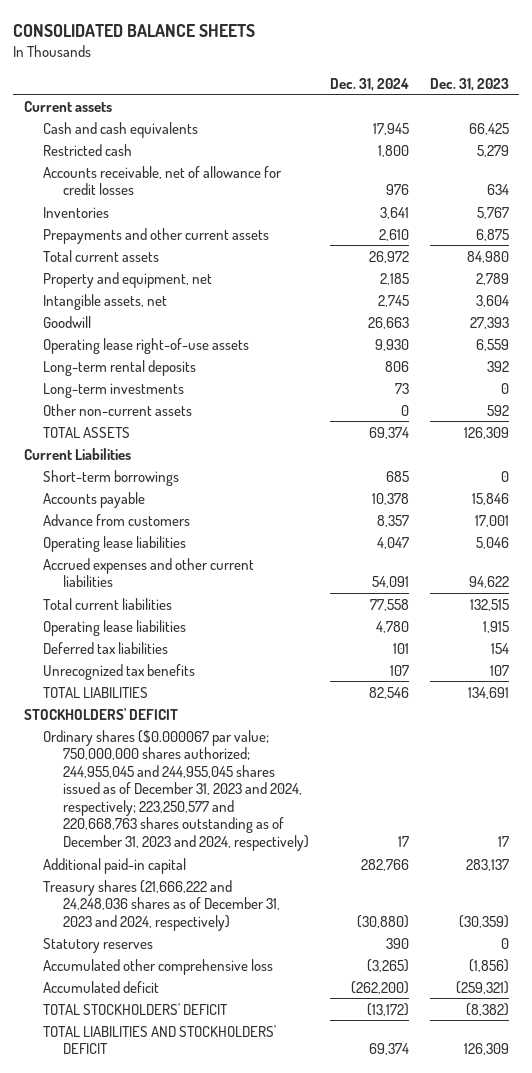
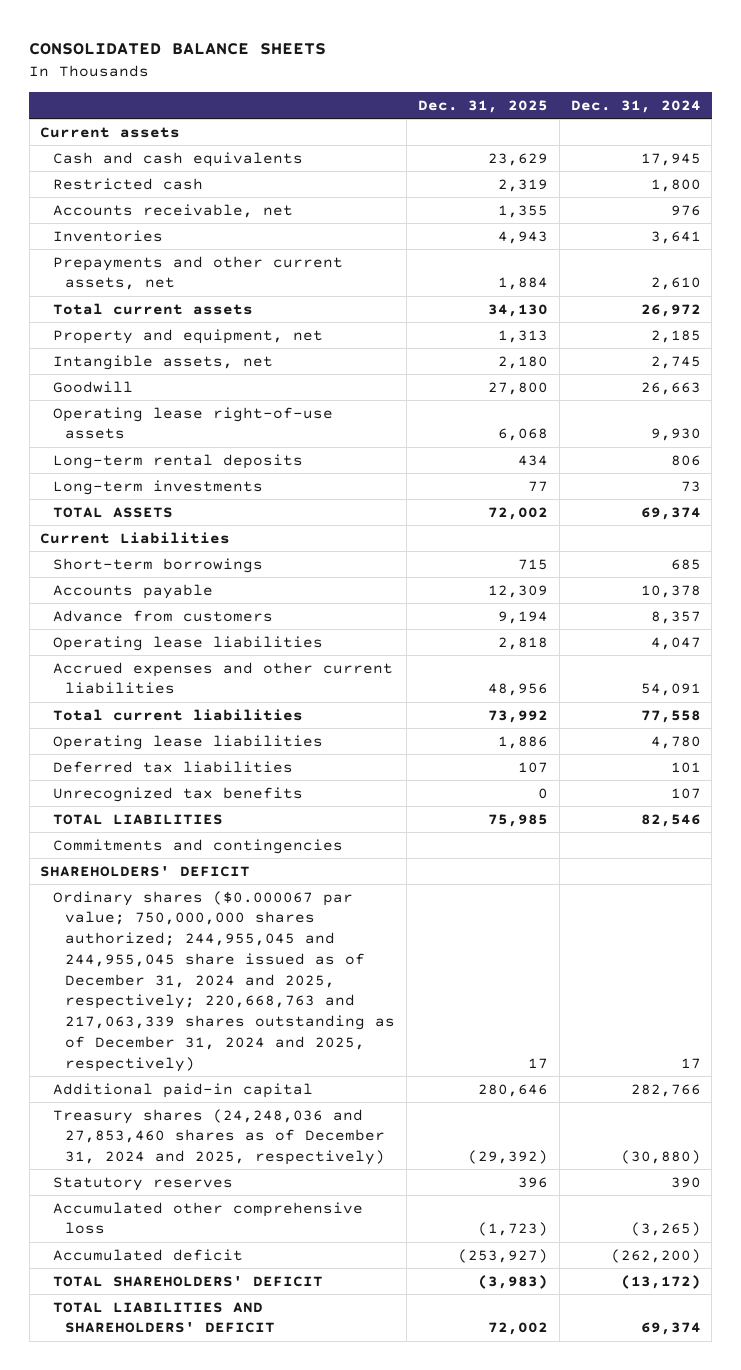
[429,77,509,91] Dec. 31, 2023 -> none
none -> [417,100,548,114] Dec. 31, 2025
[43,165,283,196] Accounts receivable, net of allowance for credit losses -> [52,203,293,218] Accounts receivable, net
[43,227,270,244] Prepayments and other current assets -> [52,255,343,291] Prepayments and other current assets, net
[43,403,193,416] Other non-current assets -> none
none -> [52,838,343,854] Commitments and contingencies
[23,707,178,720] STOCKHOLDERS' DEFICIT -> [40,865,251,877] SHAREHOLDERS' DEFICIT
[43,729,309,852] Ordinary shares ($0.000067 par value; 750,000,000 shares authorized; 244,955,045 and 244,955,045 shares issued as of December 31, 2023 and 2024, respectively; 223,250,577 and 220,668,763 shares outstanding as of December 31, 2023 and 2024, respectively) -> [52,890,396,1072] Ordinary shares ($0.000067 par value; 750,000,000 shares authorized; 244,955,045 and 244,955,045 share issued as of December 31, 2024 and 2025, respectively; 220,668,763 and 217,063,339 shares outstanding as of December 31, 2024 and 2025, respectively)
[43,879,280,931] Treasury shares (21,666,222 and 24,248,036 shares as of December 31, 2023 and 2024, respectively) -> [52,1108,386,1166] Treasury shares (24,248,036 and 27,853,460 shares as of December 31, 2024 and 2025, respectively)
[43,1002,229,1015] TOTAL STOCKHOLDERS' DEFICIT -> [52,1275,323,1287] TOTAL SHAREHOLDERS' DEFICIT
[43,1024,277,1055] TOTAL LIABILITIES AND STOCKHOLDERS' DEFICIT -> [52,1301,276,1334] TOTAL LIABILITIES AND SHAREHOLDERS' DEFICIT

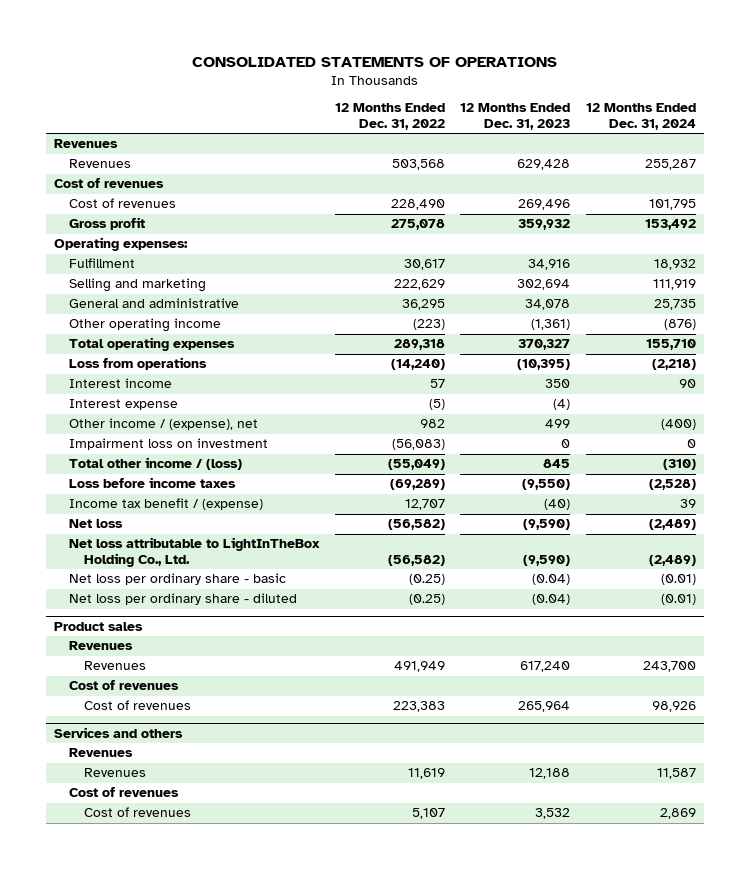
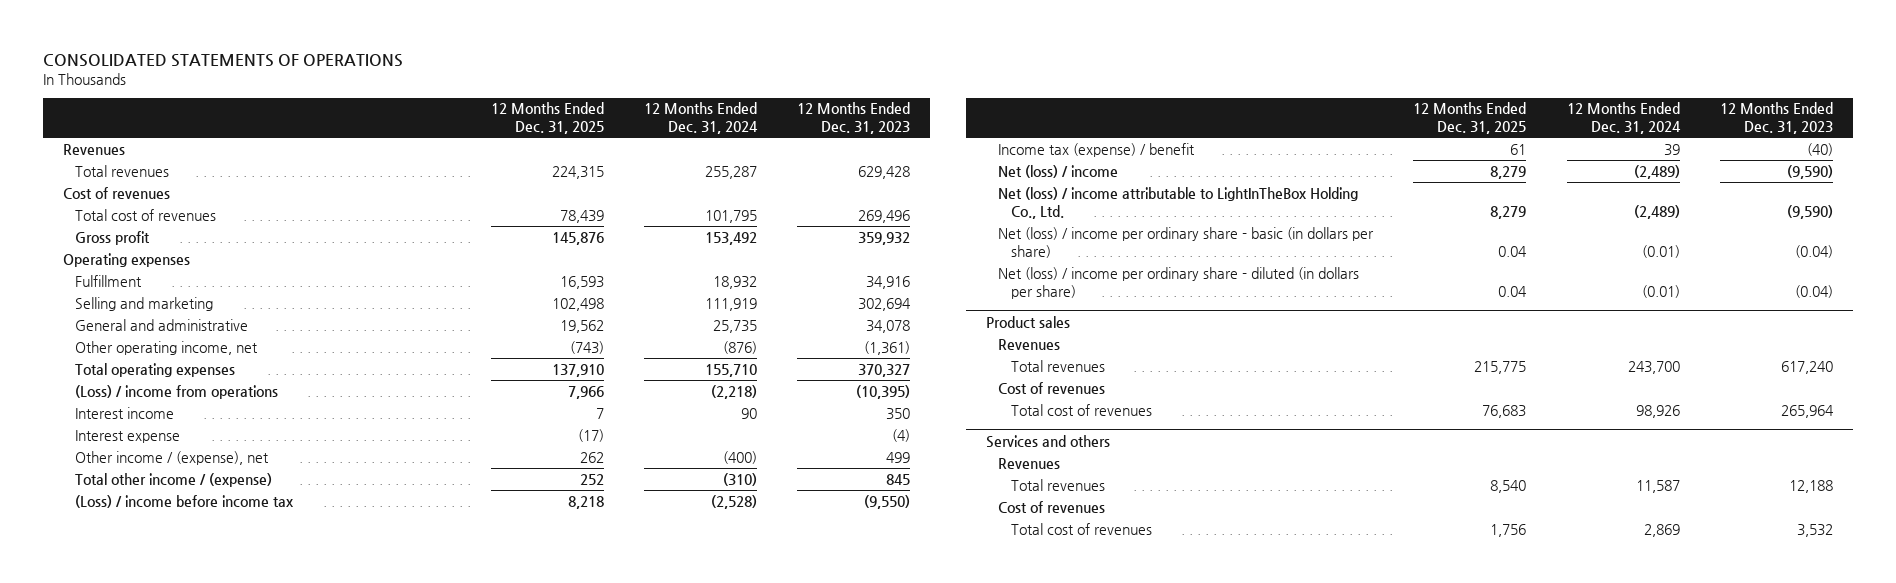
[334,103,445,130] 12 Months Ended Dec. 31, 2022 -> none
none -> [490,102,604,135] 12 Months Ended Dec. 31, 2025
[68,159,131,169] Revenues -> [75,164,170,177] Total revenues
[68,198,176,209] Cost of revenues -> [75,208,217,221] Total cost of revenues
[53,237,188,252] Operating expenses: -> [62,252,190,267] Operating expenses
[68,318,221,333] Other operating income -> [75,340,259,355] Other operating income, net
[68,357,207,371] Loss from operations -> [75,384,279,399] (Loss) / income from operations
[68,438,268,451] Impairment loss on investment -> none
[68,457,242,471] Total other income / (loss) -> [75,472,273,487] Total other income / (expense)
[68,477,236,489] Loss before income taxes -> [75,494,295,508] (Loss) / income before income tax
[68,498,263,511] Income tax benefit / (expense) -> [998,142,1196,157] Income tax (expense) / benefit
[68,519,123,529] Net loss -> [998,164,1119,178] Net (loss) / income
[68,537,320,567] Net loss attributable to LightInTheBox Holding Co., Ltd. -> [998,186,1359,219] Net (loss) / income attributable to LightInTheBox Holding Co., Ltd.
[68,573,286,586] Net loss per ordinary share - basic -> [998,226,1375,258] Net (loss) / income per ordinary share - basic (in dollars per share)
[68,593,297,606] Net loss per ordinary share - diluted -> [998,266,1360,299] Net (loss) / income per ordinary share - diluted (in dollars per share)
[83,661,146,671] Revenues -> [1010,359,1105,372] Total revenues
[83,700,191,711] Cost of revenues -> [1010,403,1152,416] Total cost of revenues
[83,768,146,778] Revenues -> [1010,478,1105,491] Total revenues
[83,807,191,818] Cost of revenues -> [1010,522,1152,535] Total cost of revenues

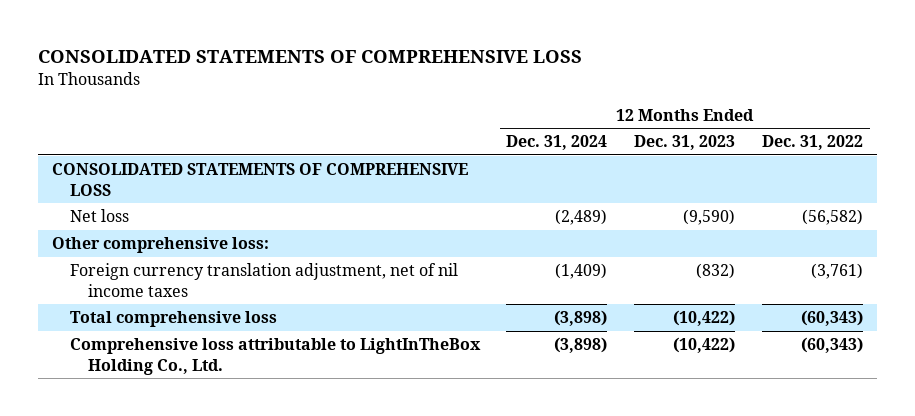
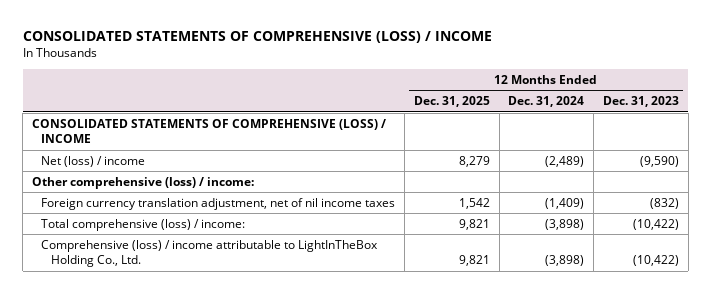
[38,50,583,64] CONSOLIDATED STATEMENTS OF COMPREHENSIVE LOSS -> [22,31,492,44] CONSOLIDATED STATEMENTS OF COMPREHENSIVE (LOSS) / INCOME
[762,135,864,151] Dec. 31, 2022 -> none
none -> [413,96,490,108] Dec. 31, 2025
[51,163,468,196] CONSOLIDATED STATEMENTS OF COMPREHENSIVE LOSS -> [31,118,386,144] CONSOLIDATED STATEMENTS OF COMPREHENSIVE (LOSS) / INCOME
[69,209,129,223] Net loss -> [41,155,146,167] Net (loss) / income
[51,237,269,254] Other comprehensive loss: -> [31,176,254,189] Other comprehensive (loss) / income:
[69,311,277,328] Total comprehensive loss -> [41,218,246,231] Total comprehensive (loss) / income:
[69,338,481,375] Comprehensive loss attributable to LightInTheBox Holding Co., Ltd. -> [41,239,379,268] Comprehensive (loss) / income attributable to LightInTheBox Holding Co., Ltd.

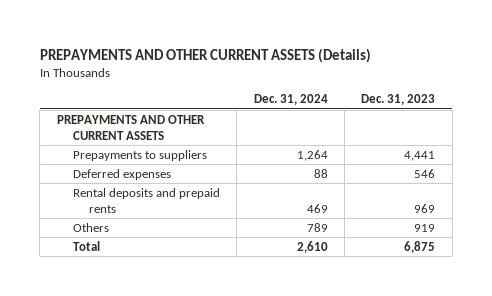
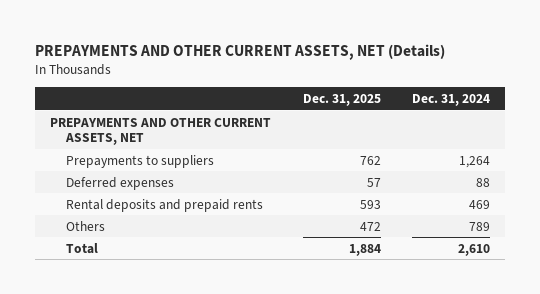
[39,47,371,63] PREPAYMENTS AND OTHER CURRENT ASSETS (Details) -> [34,43,445,60] PREPAYMENTS AND OTHER CURRENT ASSETS, NET (Details)
[361,94,436,106] Dec. 31, 2023 -> none
none -> [302,93,381,106] Dec. 31, 2025
[56,114,205,140] PREPAYMENTS AND OTHER CURRENT ASSETS -> [50,117,272,146] PREPAYMENTS AND OTHER CURRENT ASSETS, NET

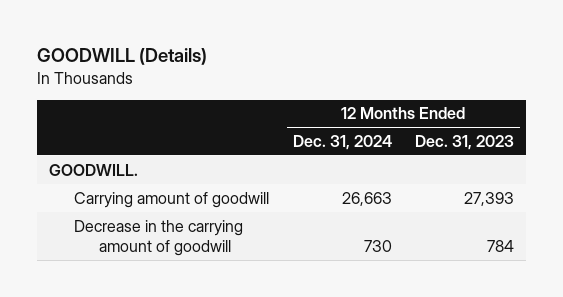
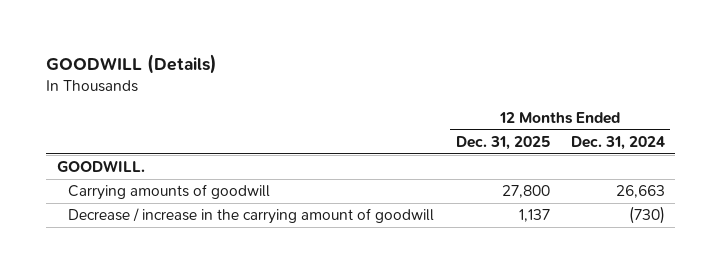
[415,134,515,150] Dec. 31, 2023 -> none
none -> [455,135,550,150] Dec. 31, 2025
[73,191,269,208] Carrying amount of goodwill -> [68,184,271,201] Carrying amounts of goodwill
[73,219,243,256] Decrease in the carrying amount of goodwill -> [68,208,435,225] Decrease / increase in the carrying amount of goodwill
[363,239,392,252] 730 -> [628,206,665,225] (730)

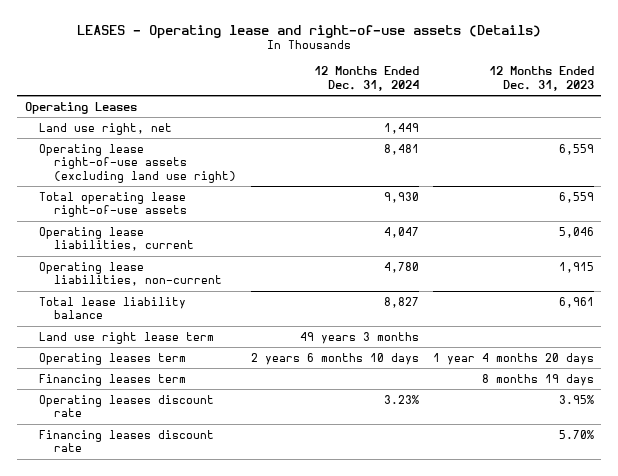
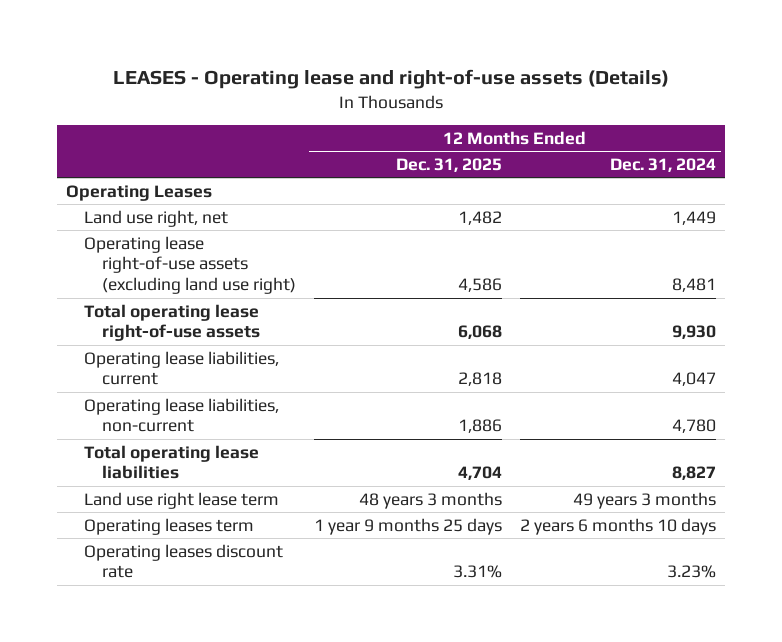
[488,66,594,91] 12 Months Ended Dec. 31, 2023 -> none
none -> [395,158,502,173] Dec. 31, 2025
[39,296,187,320] Total lease liability balance -> [83,444,259,480] Total operating lease liabilities
[39,373,187,386] Financing leases term -> none
[39,429,215,453] Financing leases discount rate -> none

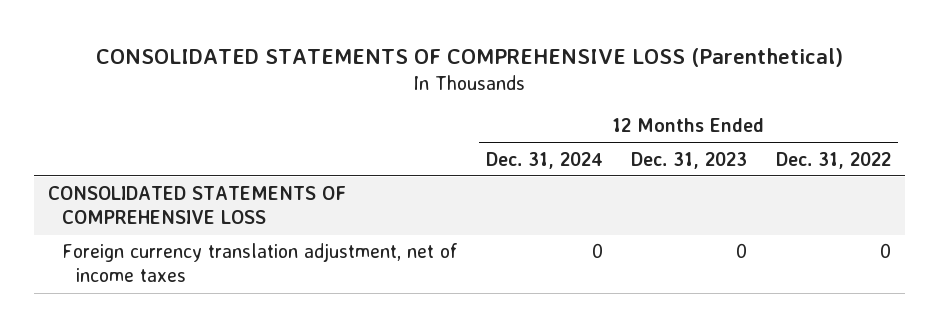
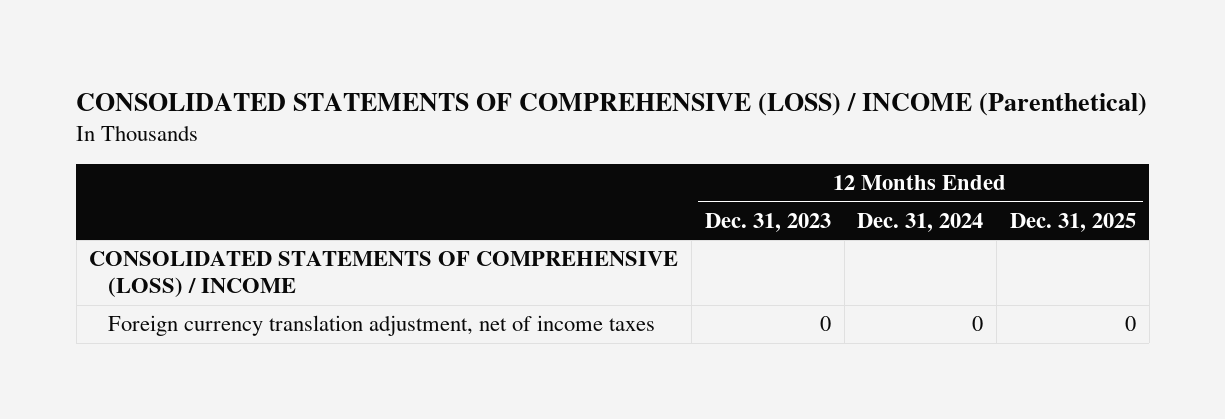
[96,47,844,67] CONSOLIDATED STATEMENTS OF COMPREHENSIVE LOSS (Parenthetical) -> [76,93,1148,117] CONSOLIDATED STATEMENTS OF COMPREHENSIVE (LOSS) / INCOME (Parenthetical)
[775,151,891,169] Dec. 31, 2022 -> none
none -> [1009,212,1136,232] Dec. 31, 2025
[47,186,346,225] CONSOLIDATED STATEMENTS OF COMPREHENSIVE LOSS -> [89,251,679,298] CONSOLIDATED STATEMENTS OF COMPREHENSIVE (LOSS) / INCOME

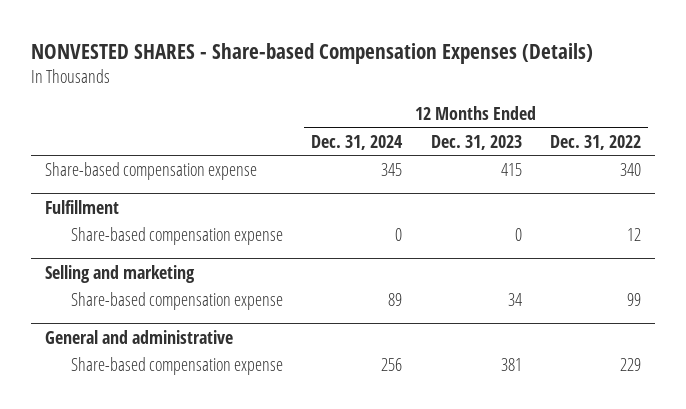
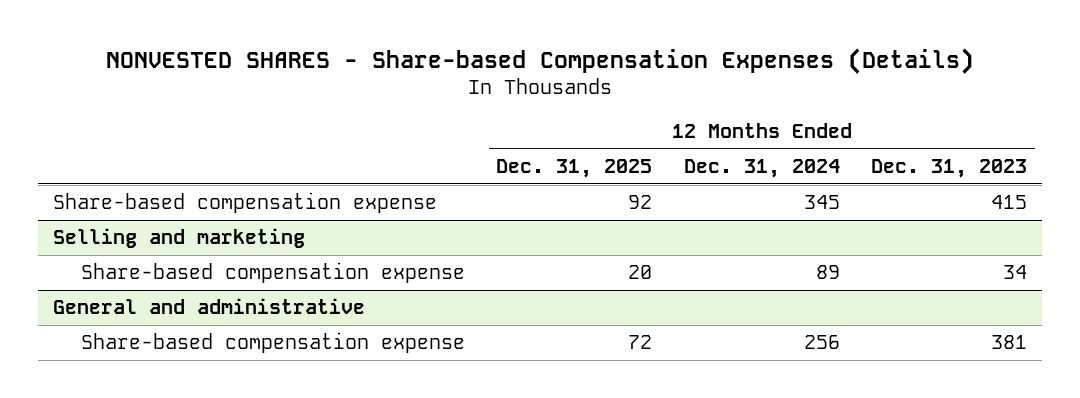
[549,134,641,150] Dec. 31, 2022 -> none
none -> [496,158,653,178] Dec. 31, 2025
[45,199,120,214] Fulfillment -> none
[71,226,284,245] Share-based compensation expense -> none

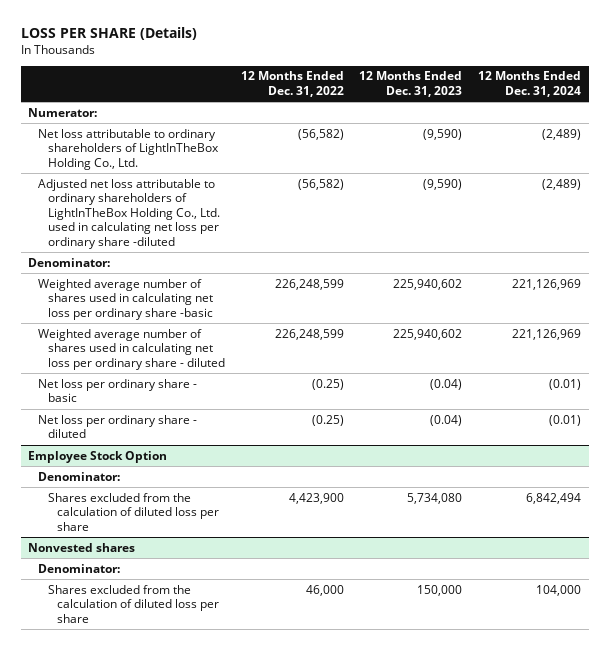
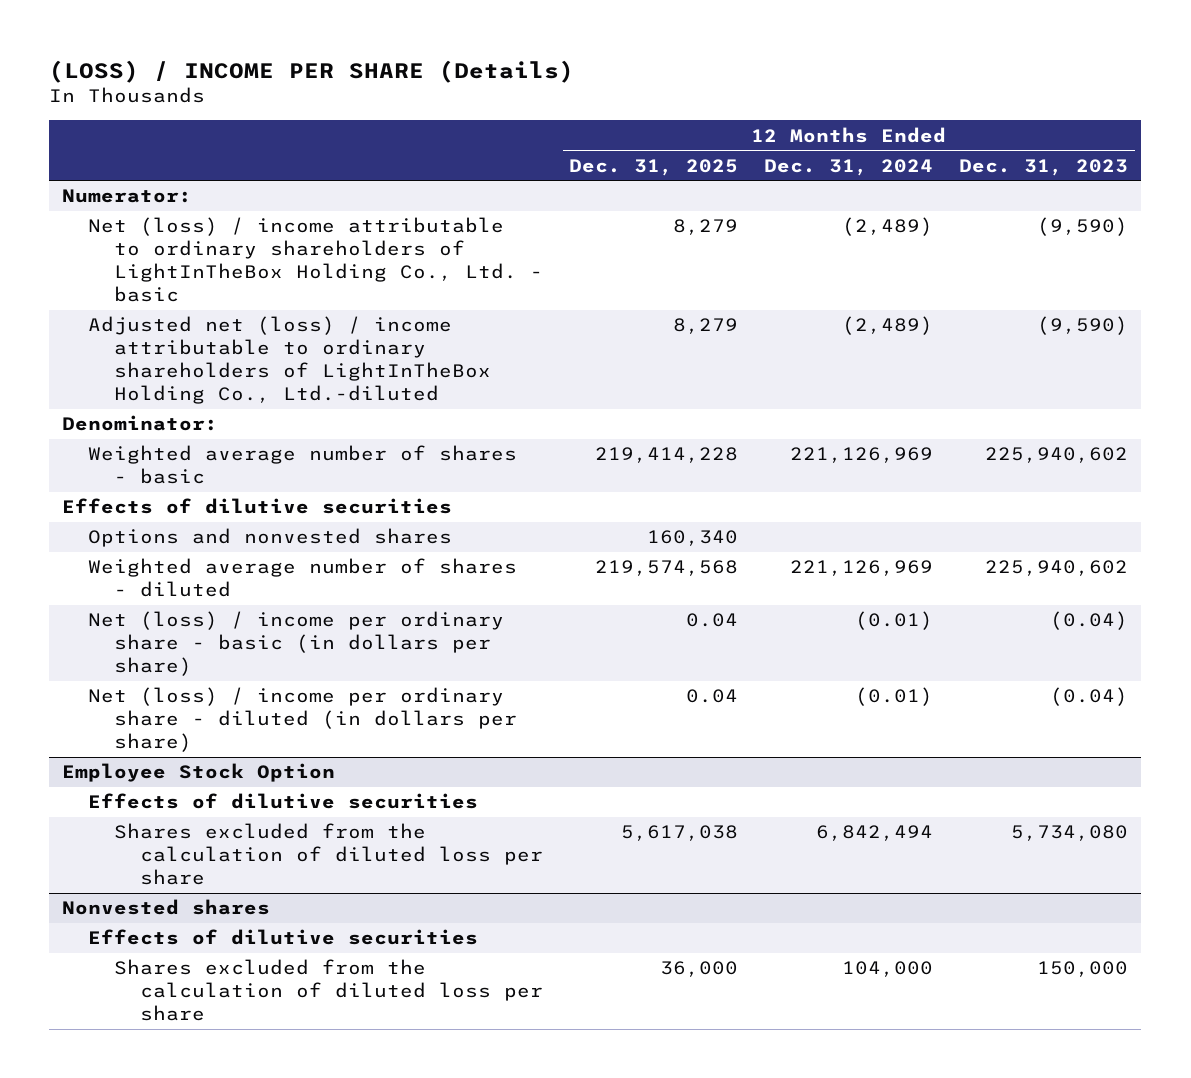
[20,27,197,41] LOSS PER SHARE (Details) -> [49,59,575,83] (LOSS) / INCOME PER SHARE (Details)
[240,71,344,97] 12 Months Ended Dec. 31, 2022 -> none
none -> [569,158,739,176] Dec. 31, 2025
[38,128,219,170] Net loss attributable to ordinary shareholders of LightInTheBox Holding Co., Ltd. -> [88,217,544,303] Net (loss) / income attributable to ordinary shareholders of LightInTheBox Holding Co., Ltd. - basic
[38,178,220,249] Adjusted net loss attributable to ordinary shareholders of LightInTheBox Holding Co., Ltd. used in calculating net loss per ordinary share -diluted -> [88,316,492,405] Adjusted net (loss) / income attributable to ordinary shareholders of LightInTheBox Holding Co., Ltd.-diluted
[38,278,213,320] Weighted average number of shares used in calculating net loss per ordinary share -basic -> [88,445,518,485] Weighted average number of shares - basic
none -> [62,498,453,515] Effects of dilutive securities
none -> [88,528,453,548] Options and nonvested shares
[38,328,225,370] Weighted average number of shares used in calculating net loss per ordinary share - diluted -> [88,558,518,598] Weighted average number of shares - diluted
[38,378,198,403] Net loss per ordinary share - basic -> [88,611,505,677] Net (loss) / income per ordinary share - basic (in dollars per share)
[38,414,198,439] Net loss per ordinary share - diluted -> [88,687,518,753] Net (loss) / income per ordinary share - diluted (in dollars per share)
[38,471,121,481] Denominator: -> none
none -> [88,793,479,810] Effects of dilutive securities
[38,563,121,573] Denominator: -> none
none -> [88,929,479,946] Effects of dilutive securities

